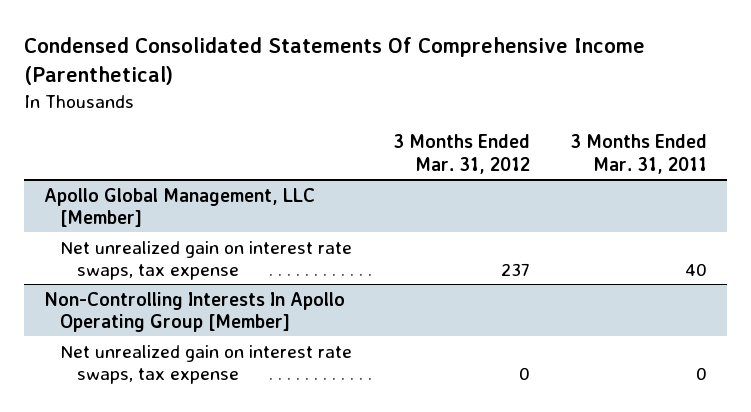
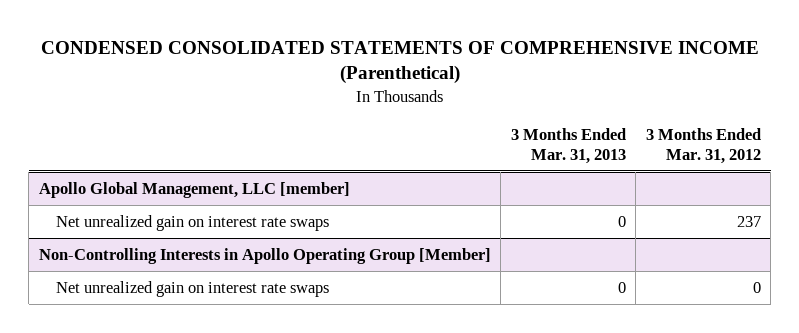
[23,36,645,86] Condensed Consolidated Statements Of Comprehensive Income (Parenthetical) -> [40,41,759,85] CONDENSED CONSOLIDATED STATEMENTS OF COMPREHENSIVE INCOME (Parenthetical)
[570,134,708,174] 3 Months Ended Mar. 31, 2011 -> none
none -> [510,127,626,164] 3 Months Ended Mar. 31, 2013
[43,187,315,227] Apollo Global Management, LLC [Member] -> [38,181,350,198] Apollo Global Management, LLC [member]
[60,240,353,280] Net unrealized gain on interest rate swaps, tax expense -> [56,214,330,231] Net unrealized gain on interest rate swaps
[43,291,345,332] Non-Controlling Interests In Apollo Operating Group [Member] -> [38,247,491,264] Non-Controlling Interests in Apollo Operating Group [Member]
[60,344,353,384] Net unrealized gain on interest rate swaps, tax expense -> [56,280,330,297] Net unrealized gain on interest rate swaps

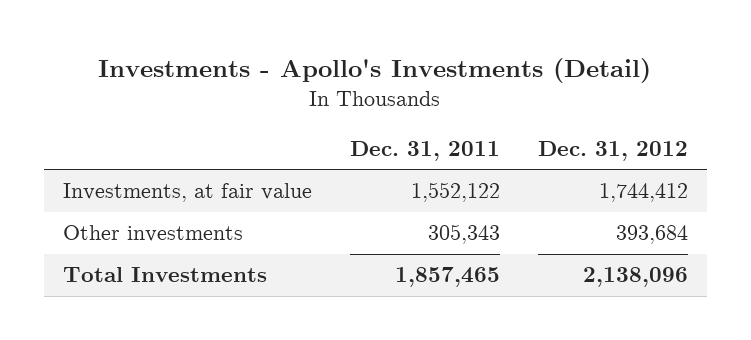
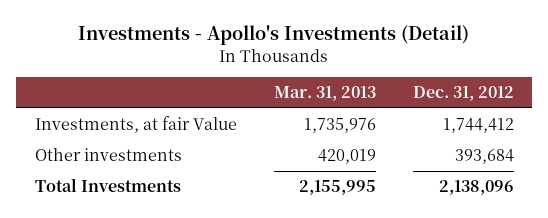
[349,140,500,161] Dec. 31, 2011 -> none
none -> [273,86,376,102] Mar. 31, 2013
[62,183,312,203] Investments, at fair value -> [34,116,237,134] Investments, at fair Value

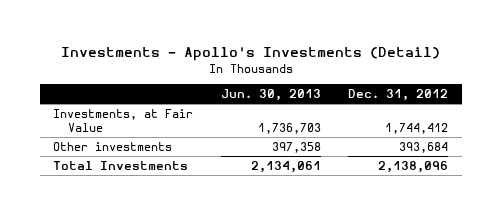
[273,86,376,102] Mar. 31, 2013 -> none
none -> [220,89,321,102] Jun. 30, 2013
[34,116,237,134] Investments, at fair Value -> [53,108,194,132] Investments, at Fair Value

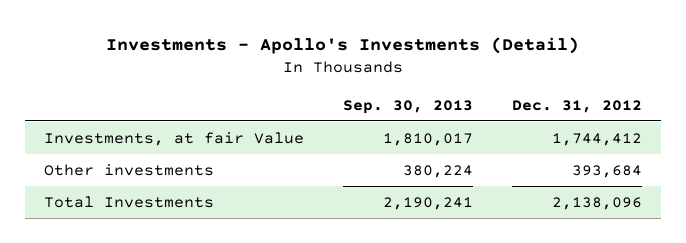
[220,89,321,102] Jun. 30, 2013 -> none
none -> [342,99,473,114] Sep. 30, 2013
[53,108,194,132] Investments, at Fair Value -> [44,132,305,147] Investments, at fair Value

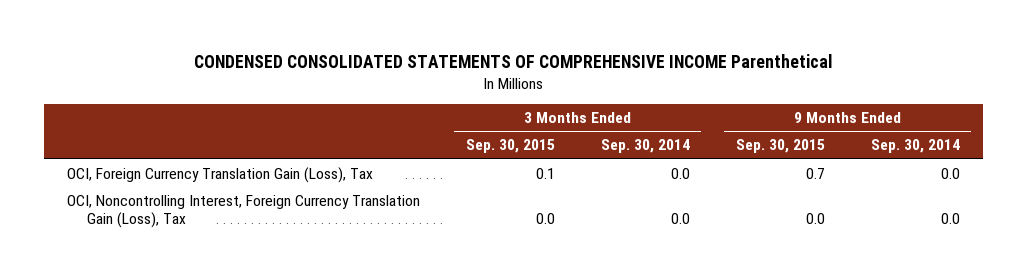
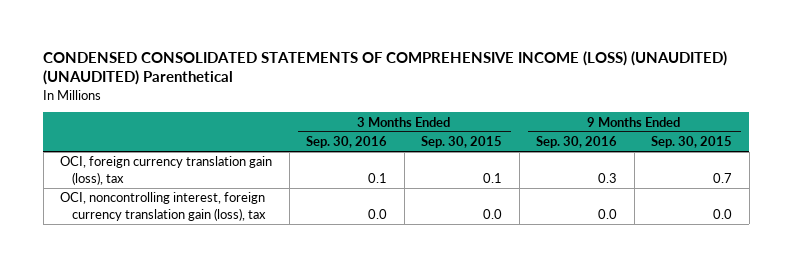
[194,53,833,68] CONDENSED CONSOLIDATED STATEMENTS OF COMPREHENSIVE INCOME Parenthetical -> [43,50,728,86] CONDENSED CONSOLIDATED STATEMENTS OF COMPREHENSIVE INCOME (LOSS) (UNAUDITED) (UNAUDITED) Parenthetical
[600,139,690,154] Sep. 30, 2014 -> none
[870,139,960,154] Sep. 30, 2014 -> none
none -> [306,136,388,149] Sep. 30, 2016
none -> [536,136,618,149] Sep. 30, 2016
[66,167,373,184] OCI, Foreign Currency Translation Gain (Loss), Tax -> [60,156,273,185] OCI, foreign currency translation gain (loss), tax
[66,195,420,229] OCI, Noncontrolling Interest, Foreign Currency Translation Gain (Loss), Tax -> [60,192,267,221] OCI, noncontrolling interest, foreign currency translation gain (loss), tax

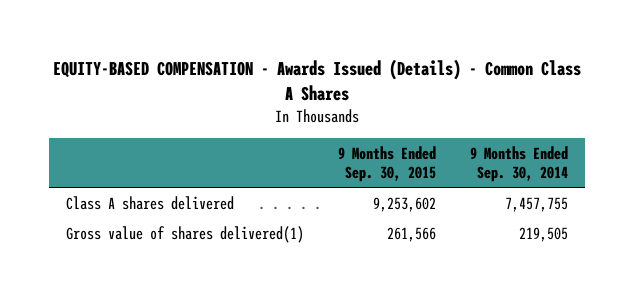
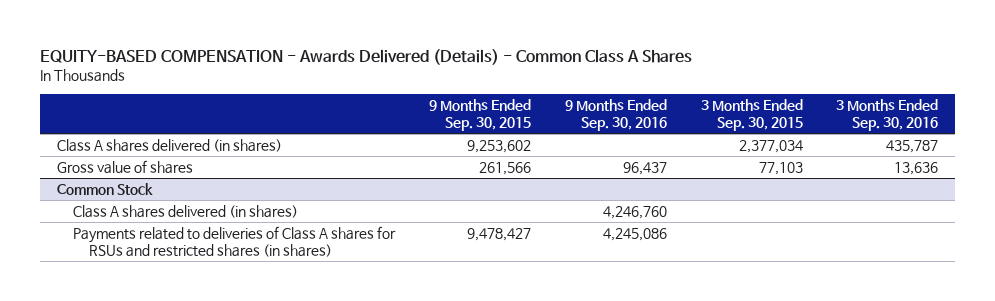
[53,58,582,101] EQUITY-BASED COMPENSATION - Awards Issued (Details) - Common Class A Shares -> [40,48,693,65] EQUITY-BASED COMPENSATION - Awards Delivered (Details) - Common Class A Shares
[470,145,569,182] 9 Months Ended Sep. 30, 2014 -> none
none -> [564,98,667,132] 9 Months Ended Sep. 30, 2016
none -> [700,98,803,132] 3 Months Ended Sep. 30, 2015
none -> [836,98,939,132] 3 Months Ended Sep. 30, 2016
[66,195,235,210] Class A shares delivered -> [57,138,283,152] Class A shares delivered (in shares)
[66,225,305,243] Gross value of shares delivered(1) -> [57,159,194,174] Gross value of shares
none -> [57,182,154,195] Common Stock
none -> [72,204,298,218] Class A shares delivered (in shares)
none -> [72,225,396,258] Payments related to deliveries of Class A shares for RSUs and restricted shares (in shares)

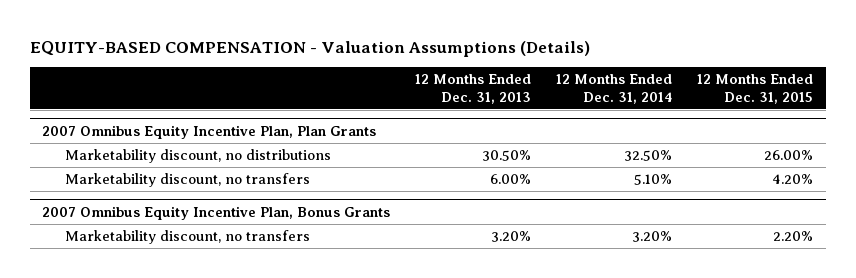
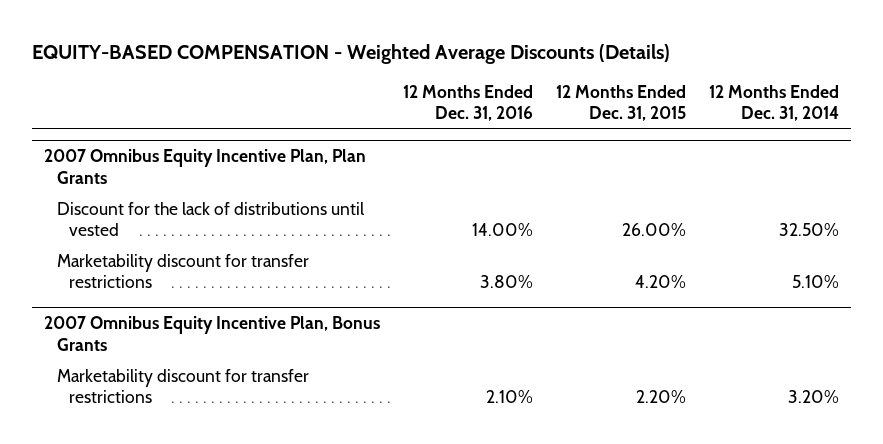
[29,40,590,57] EQUITY-BASED COMPENSATION - Valuation Assumptions (Details) -> [31,43,670,64] EQUITY-BASED COMPENSATION - Weighted Average Discounts (Details)
[415,74,532,104] 12 Months Ended Dec. 31, 2013 -> none
none -> [402,84,533,122] 12 Months Ended Dec. 31, 2016
[64,148,331,163] Marketability discount, no distributions -> [56,201,364,236] Discount for the lack of distributions until vested
[64,172,310,187] Marketability discount, no transfers -> [56,253,309,288] Marketability discount for transfer restrictions
[64,229,310,244] Marketability discount, no transfers -> [56,368,309,403] Marketability discount for transfer restrictions

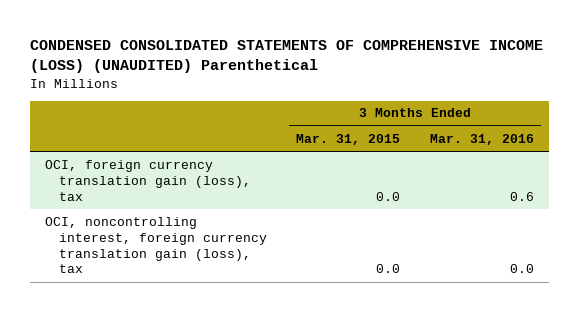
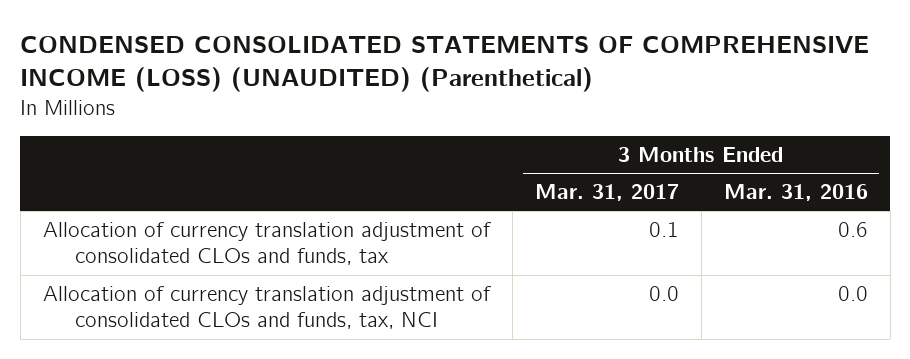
[30,40,544,74] CONDENSED CONSOLIDATED STATEMENTS OF COMPREHENSIVE INCOME (LOSS) (UNAUDITED) Parenthetical -> [20,36,870,93] CONDENSED CONSOLIDATED STATEMENTS OF COMPREHENSIVE INCOME (LOSS) (UNAUDITED) (Parenthetical)
[296,133,401,145] Mar. 31, 2015 -> none
none -> [534,184,679,202] Mar. 31, 2017
[44,159,251,201] OCI, foreign currency translation gain (loss), tax -> [42,221,491,266] Allocation of currency translation adjustment of consolidated CLOs and funds, tax
[44,216,267,274] OCI, noncontrolling interest, foreign currency translation gain (loss), tax -> [42,285,491,330] Allocation of currency translation adjustment of consolidated CLOs and funds, tax, NCI

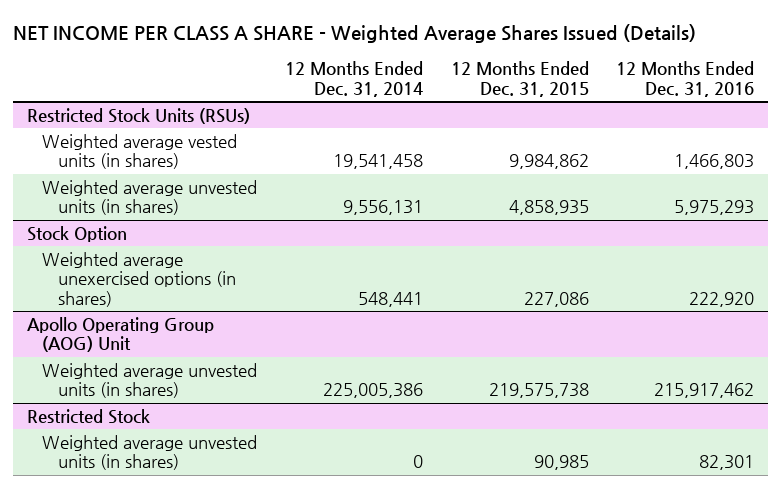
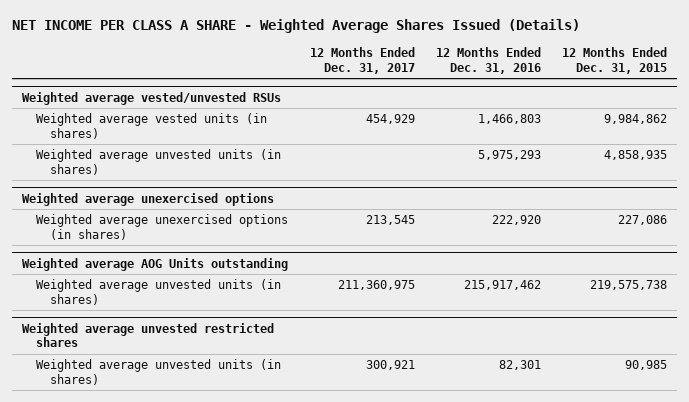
[284,61,423,97] 12 Months Ended Dec. 31, 2014 -> none
none -> [309,46,415,74] 12 Months Ended Dec. 31, 2017
[27,107,251,124] Restricted Stock Units (RSUs) -> [22,91,282,105] Weighted average vested/unvested RSUs
[27,225,128,242] Stock Option -> [22,192,275,206] Weighted average unexercised options
[27,316,215,353] Apollo Operating Group (AOG) Unit -> [22,257,289,271] Weighted average AOG Units outstanding
[27,408,151,424] Restricted Stock -> [22,322,275,348] Weighted average unvested restricted shares

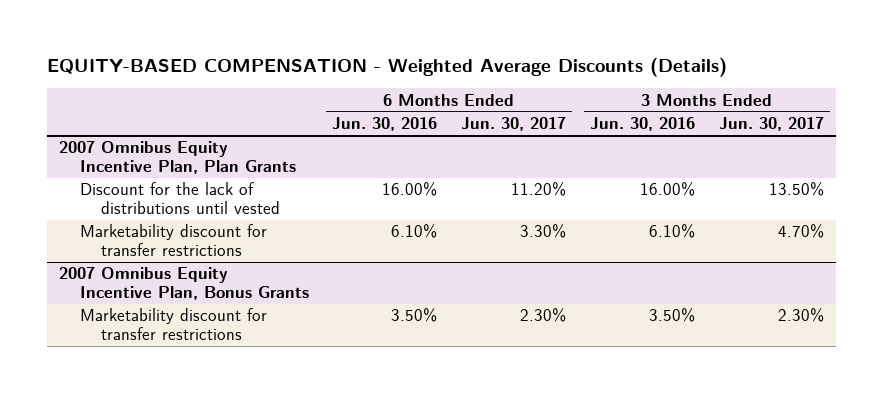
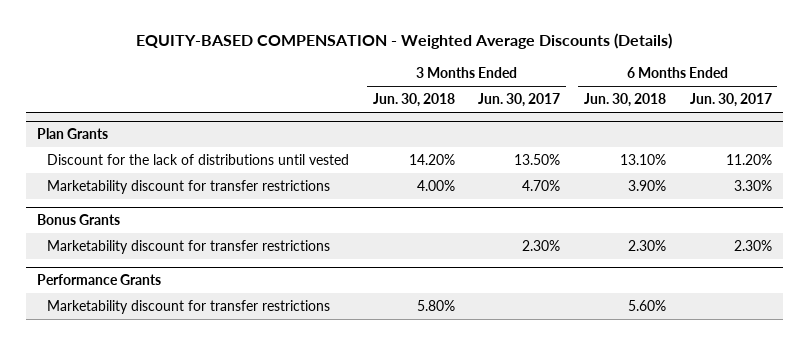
[332,117,438,132] Jun. 30, 2016 -> none
[590,117,696,132] Jun. 30, 2016 -> none
none -> [372,92,455,107] Jun. 30, 2018
none -> [583,92,666,107] Jun. 30, 2018
[58,141,296,175] 2007 Omnibus Equity Incentive Plan, Plan Grants -> [37,128,109,140] Plan Grants
[58,267,309,301] 2007 Omnibus Equity Incentive Plan, Bonus Grants -> [37,214,121,226] Bonus Grants
none -> [37,274,162,286] Performance Grants
none -> [47,299,331,314] Marketability discount for transfer restrictions

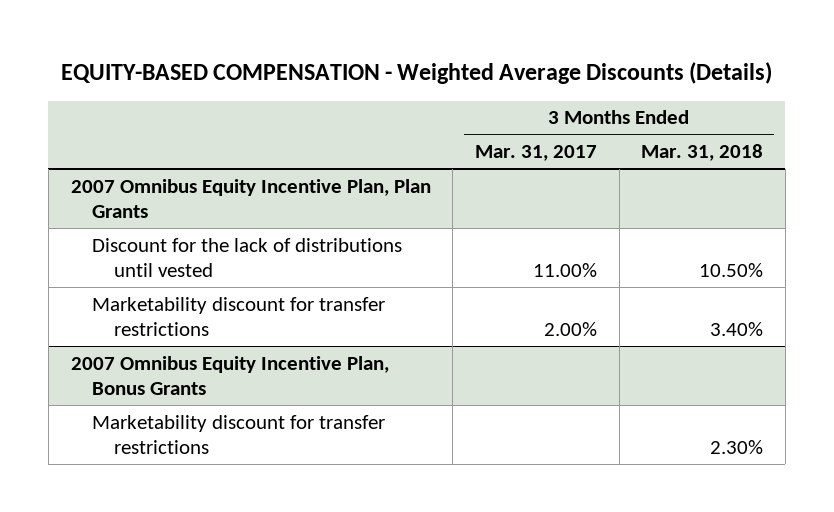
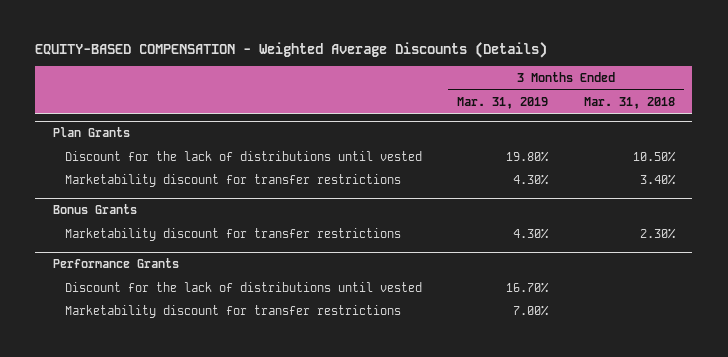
[474,145,597,162] Mar. 31, 2017 -> none
none -> [457,96,549,109] Mar. 31, 2019
[70,178,431,219] 2007 Omnibus Equity Incentive Plan, Plan Grants -> [52,127,130,138] Plan Grants
[70,355,389,396] 2007 Omnibus Equity Incentive Plan, Bonus Grants -> [52,204,137,215] Bonus Grants
none -> [52,258,179,269] Performance Grants
none -> [64,281,422,292] Discount for the lack of distributions until vested
none -> [64,304,401,318] Marketability discount for transfer restrictions

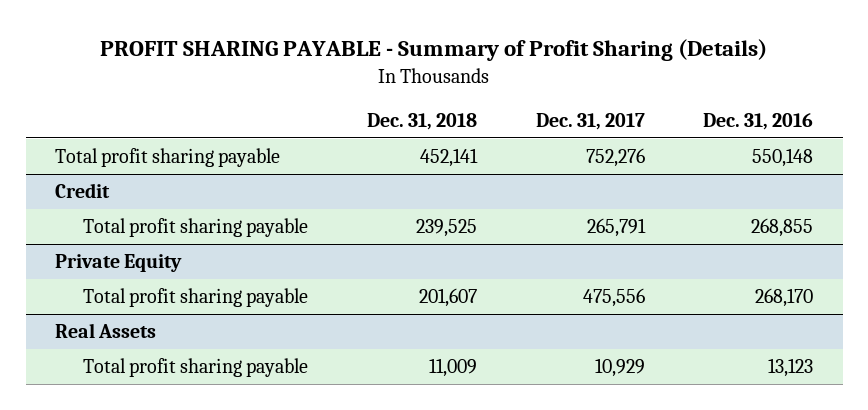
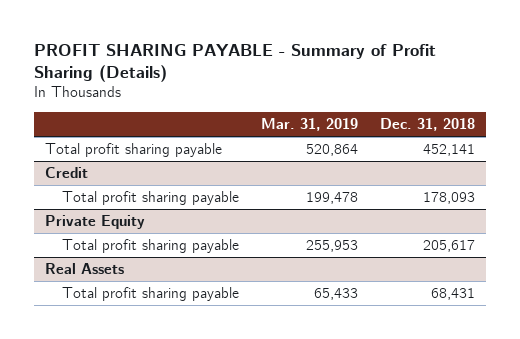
[535,113,645,131] Dec. 31, 2017 -> none
[703,113,814,131] Dec. 31, 2016 -> none
none -> [260,117,358,131] Mar. 31, 2019
[415,219,477,238] 239,525 -> [422,192,475,205] 178,093
[418,288,477,308] 201,607 -> [422,240,475,253] 205,617
[428,358,477,378] 11,009 -> [430,288,475,301] 68,431

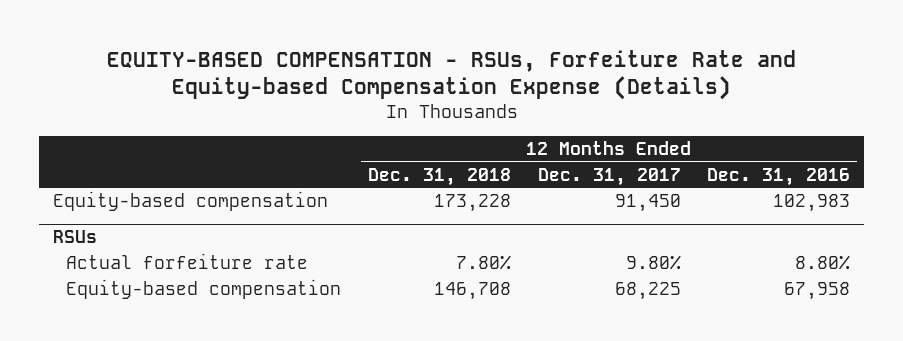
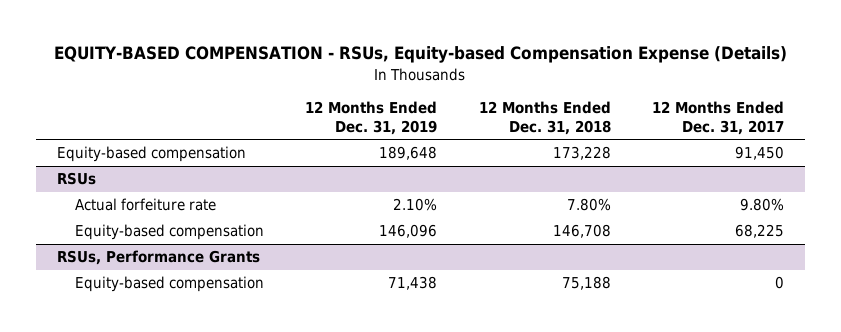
[106,49,796,101] EQUITY-BASED COMPENSATION - RSUs, Forfeiture Rate and Equity-based Compensation Expense (Details) -> [54,46,788,64] EQUITY-BASED COMPENSATION - RSUs, Equity-based Compensation Expense (Details)
[707,167,851,186] Dec. 31, 2016 -> none
none -> [305,100,438,135] 12 Months Ended Dec. 31, 2019
none -> [56,250,260,266] RSUs, Performance Grants
none -> [74,276,264,293] Equity-based compensation

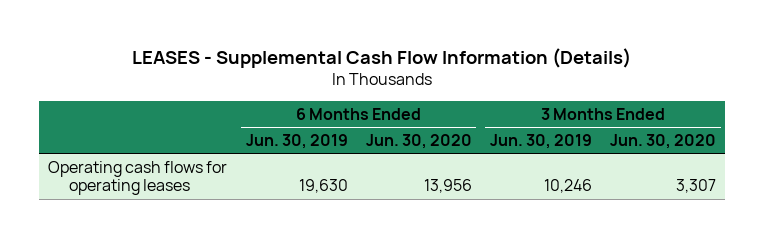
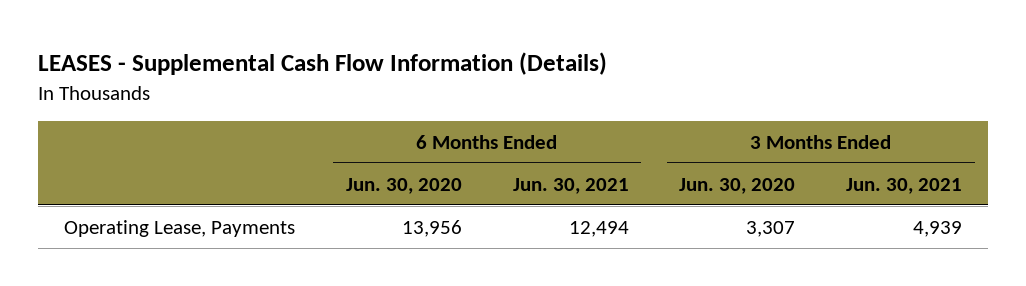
[245,133,348,149] Jun. 30, 2019 -> none
[489,133,592,149] Jun. 30, 2019 -> none
none -> [512,177,629,194] Jun. 30, 2021
none -> [846,177,963,194] Jun. 30, 2021
[48,160,228,196] Operating cash flows for operating leases -> [63,219,295,237] Operating Lease, Payments

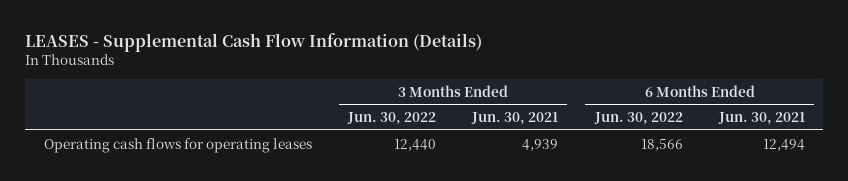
[345,177,462,194] Jun. 30, 2020 -> none
[679,177,796,194] Jun. 30, 2020 -> none
none -> [346,112,436,126] Jun. 30, 2022
none -> [593,112,683,126] Jun. 30, 2022
[63,219,295,237] Operating Lease, Payments -> [43,137,312,153] Operating cash flows for operating leases

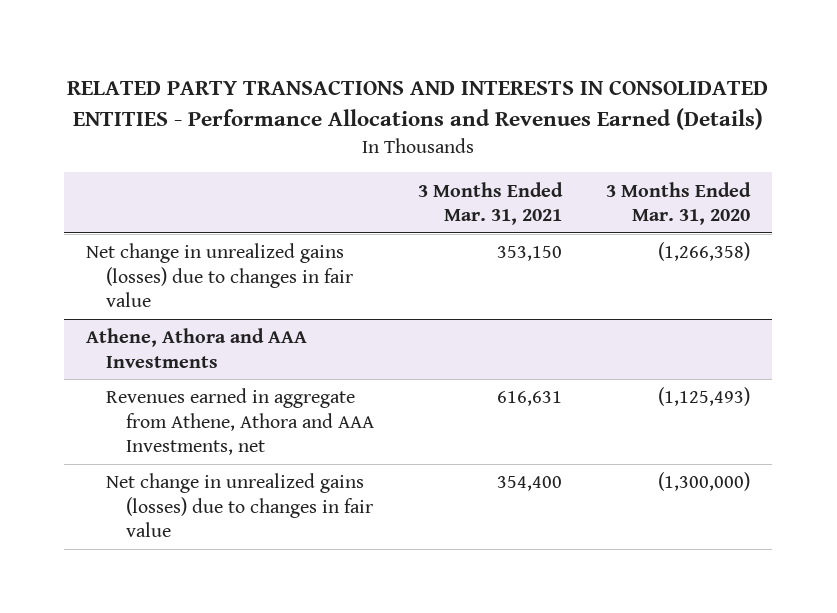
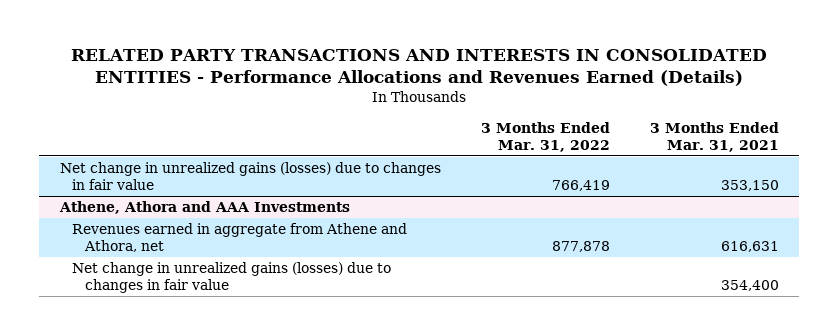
[606,181,752,226] 3 Months Ended Mar. 31, 2020 -> none
none -> [480,121,610,152] 3 Months Ended Mar. 31, 2022
[106,388,375,456] Revenues earned in aggregate from Athene, Athora and AAA Investments, net -> [72,223,408,253] Revenues earned in aggregate from Athene and Athora, net

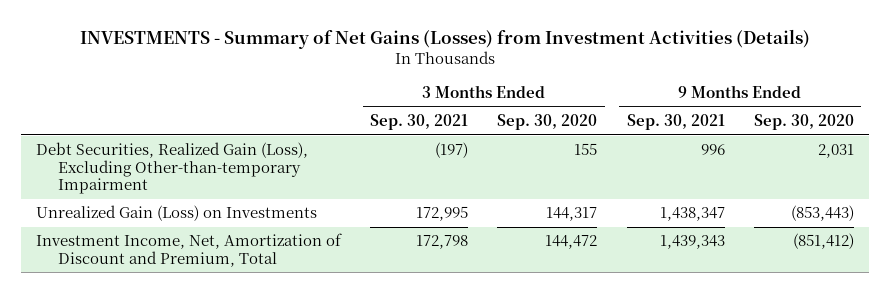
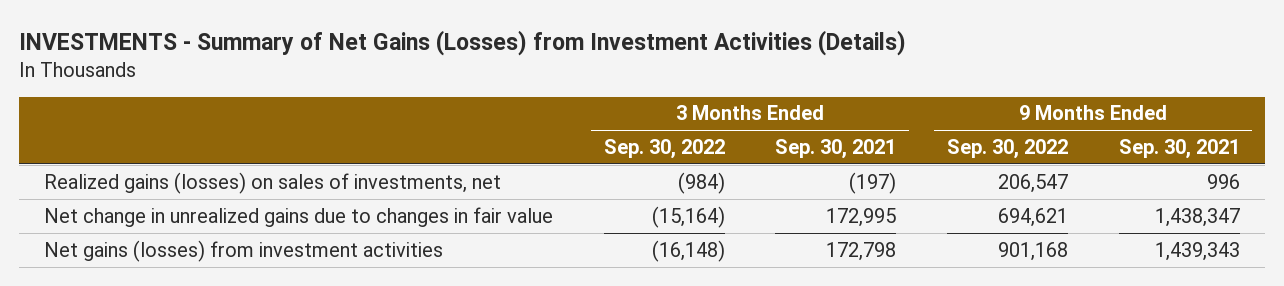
[497,114,598,131] Sep. 30, 2020 -> none
[753,114,854,131] Sep. 30, 2020 -> none
none -> [603,139,725,160] Sep. 30, 2022
none -> [947,139,1069,160] Sep. 30, 2022
[35,142,308,195] Debt Securities, Realized Gain (Loss), Excluding Other-than-temporary Impairment -> [43,171,501,194] Realized gains (losses) on sales of investments, net
[35,205,317,222] Unrealized Gain (Loss) on Investments -> [43,206,553,227] Net change in unrealized gains due to changes in fair value
[35,233,342,267] Investment Income, Net, Amortization of Discount and Premium, Total -> [43,239,443,262] Net gains (losses) from investment activities

